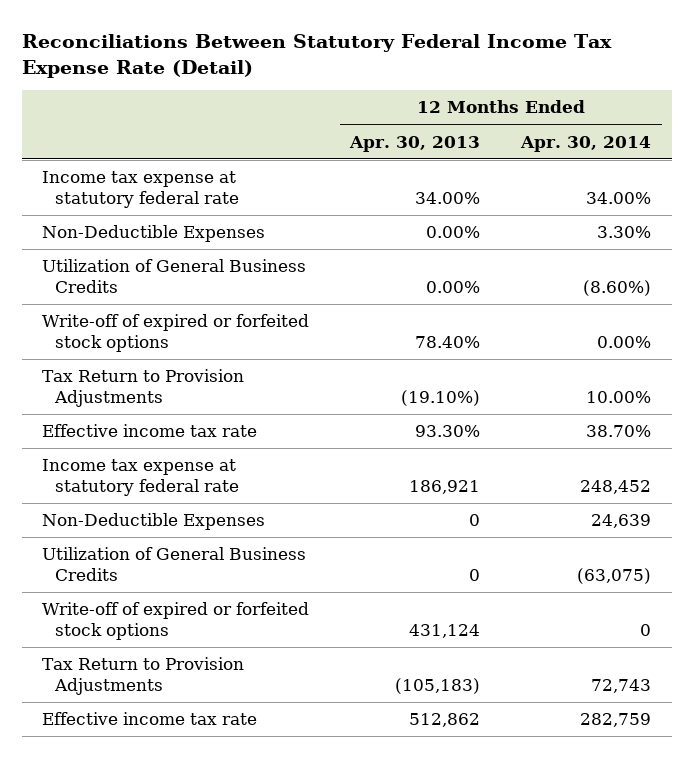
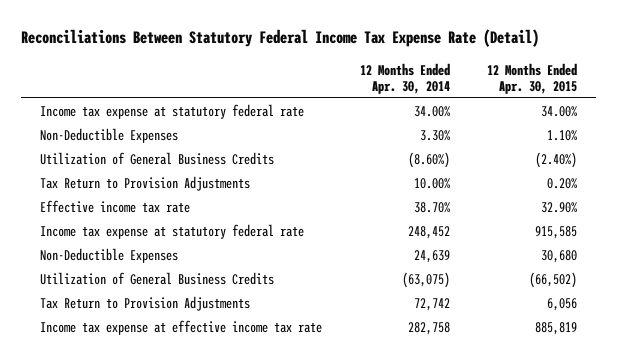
[349,135,481,152] Apr. 30, 2013 -> none
none -> [486,62,577,94] 12 Months Ended Apr. 30, 2015
[42,314,310,353] Write-off of expired or forfeited stock options -> none
[42,602,310,641] Write-off of expired or forfeited stock options -> none
[591,679,652,694] 72,743 -> [413,297,450,311] 72,742
[42,712,258,726] Effective income tax rate -> [40,319,323,335] Income tax expense at effective income tax rate
[580,713,652,728] 282,759 -> [407,321,450,335] 282,758

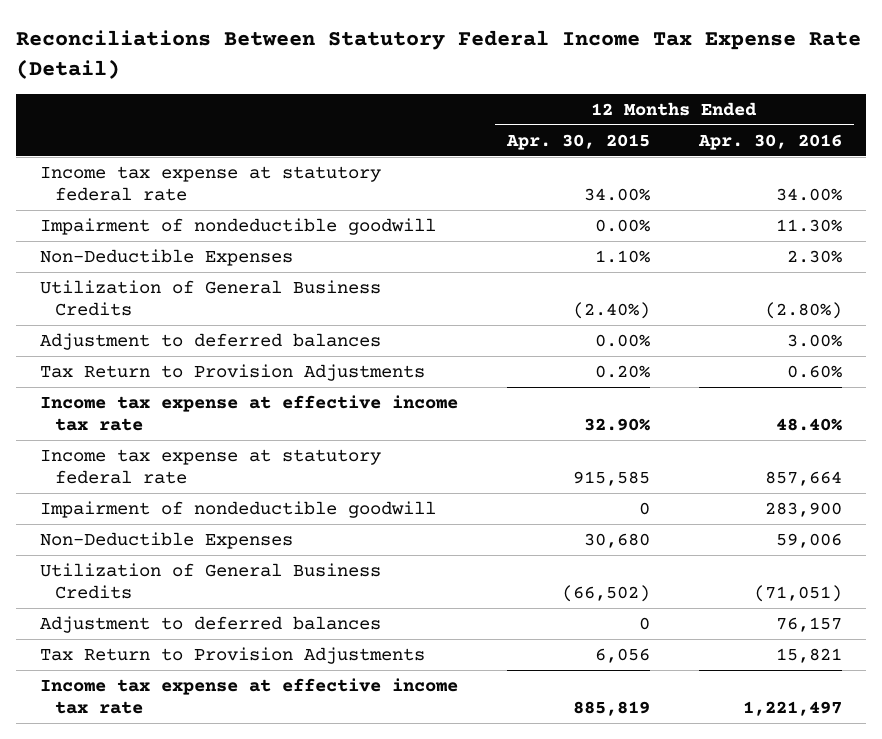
[359,62,450,94] 12 Months Ended Apr. 30, 2014 -> none
none -> [697,133,842,150] Apr. 30, 2016
none -> [40,217,437,235] Impairment of nondeductible goodwill
none -> [40,332,382,350] Adjustment to deferred balances
[40,199,191,213] Effective income tax rate -> [40,394,459,431] Income tax expense at effective income tax rate
none -> [40,500,437,518] Impairment of nondeductible goodwill
none -> [40,615,382,633] Adjustment to deferred balances

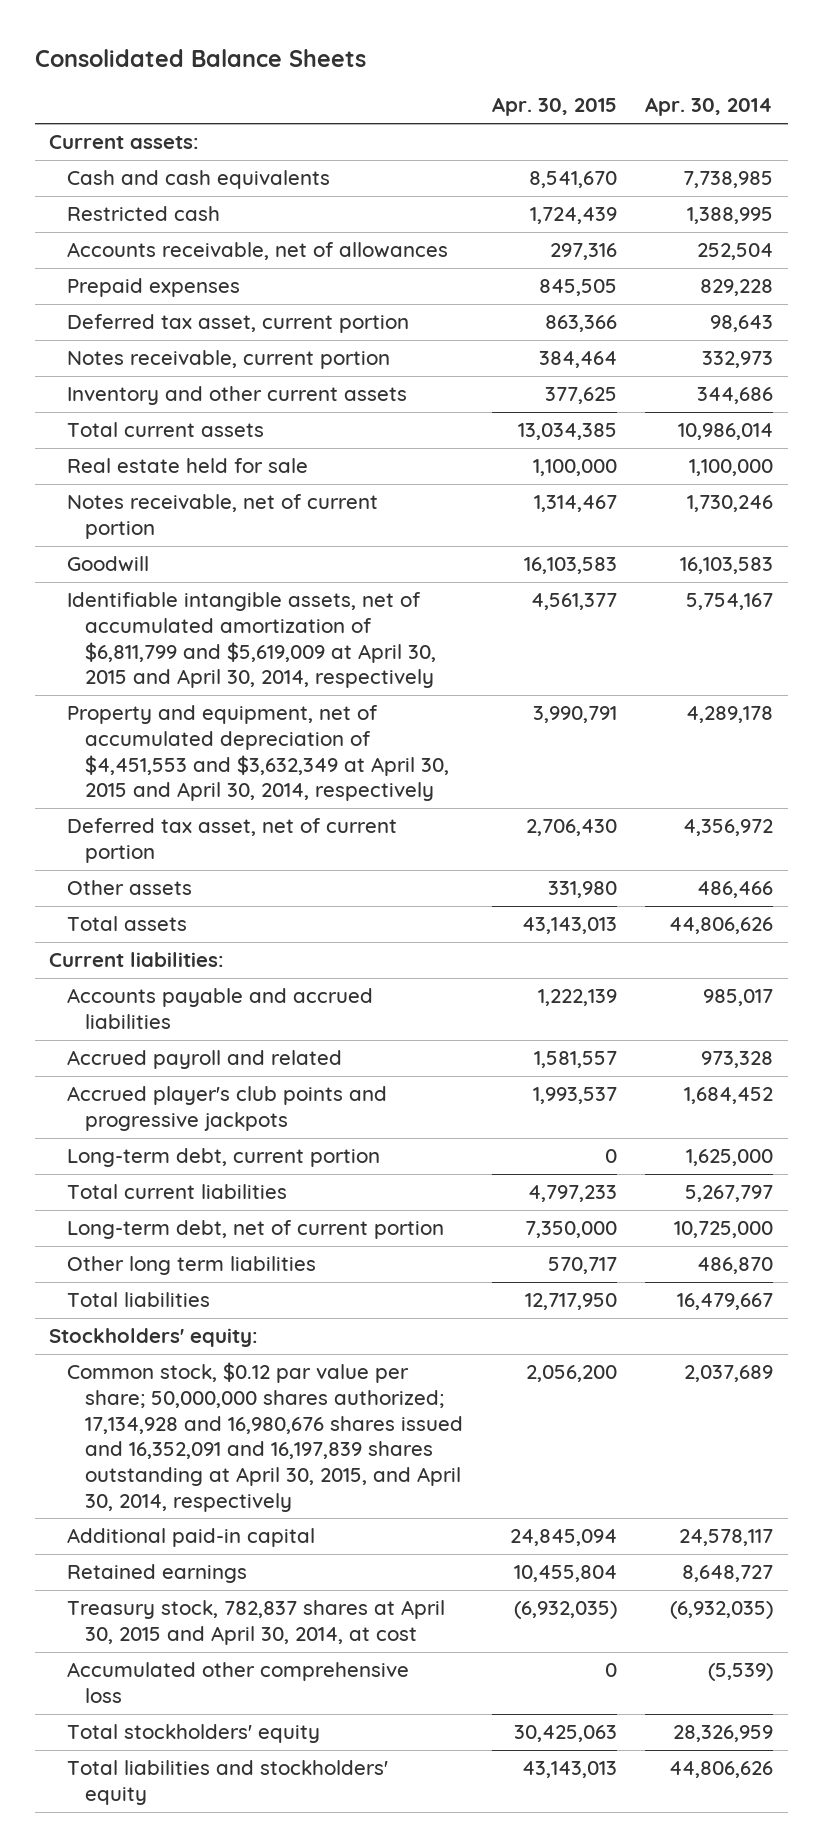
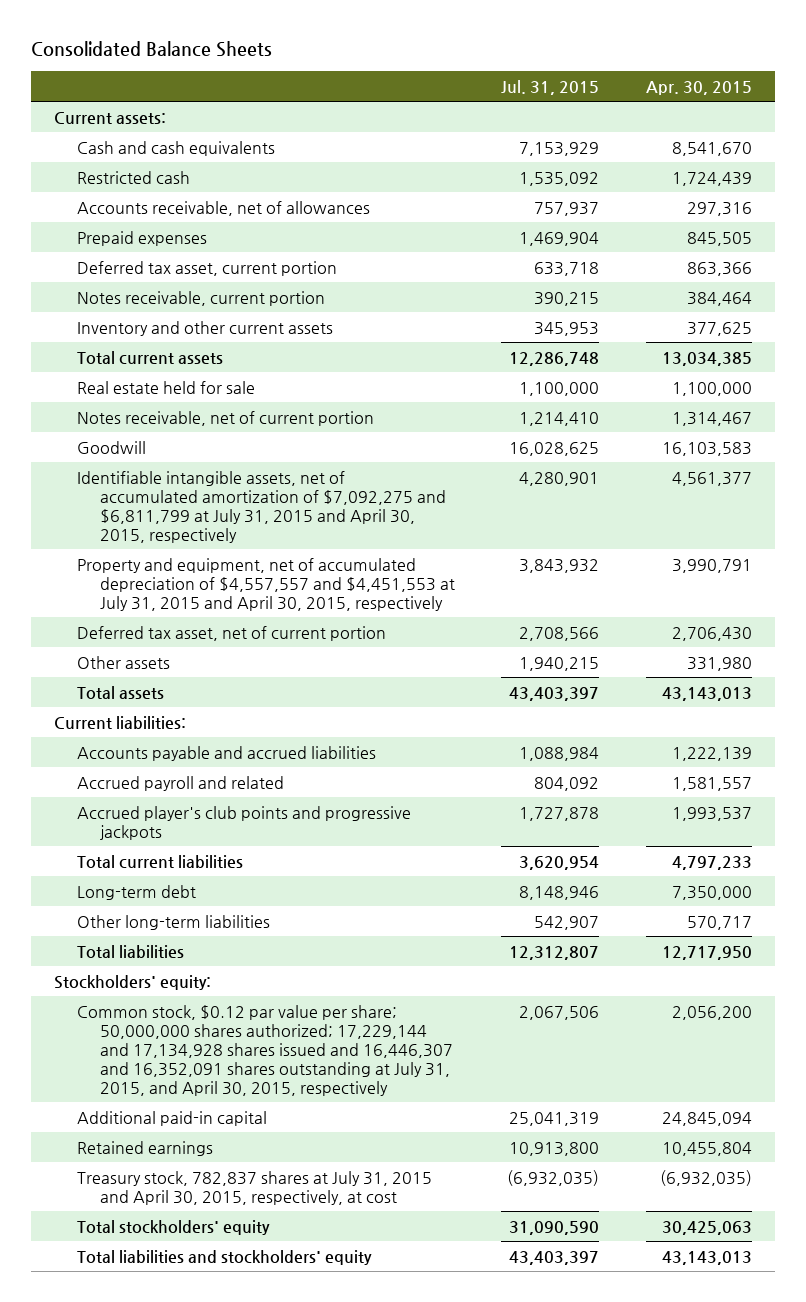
[645,97,774,117] Apr. 30, 2014 -> none
none -> [501,79,600,95] Jul. 31, 2015
[67,592,437,689] Identifiable intangible assets, net of accumulated amortization of $6,811,799 and $5,619,009 at April 30, 2015 and April 30, 2014, respectively -> [77,470,447,543] Identifiable intangible assets, net of accumulated amortization of $7,092,275 and $6,811,799 at July 31, 2015 and April 30, 2015, respectively
[67,705,450,802] Property and equipment, net of accumulated depreciation of $4,451,553 and $3,632,349 at April 30, 2015 and April 30, 2014, respectively -> [77,557,456,611] Property and equipment, net of accumulated depreciation of $4,557,557 and $4,451,553 at July 31, 2015 and April 30, 2015, respectively
[67,1148,381,1168] Long-term debt, current portion -> none
[67,1220,445,1240] Long-term debt, net of current portion -> [77,884,197,900] Long-term debt
[67,1256,317,1276] Other long term liabilities -> [77,914,271,930] Other long-term liabilities
[67,1362,464,1512] Common stock, $0.12 par value per share; 50,000,000 shares authorized; 17,134,928 and 16,980,676 shares issued and 16,352,091 and 16,197,839 shares outstanding at April 30, 2015, and April 30, 2014, respectively -> [77,1004,454,1096] Common stock, $0.12 par value per share; 50,000,000 shares authorized; 17,229,144 and 17,134,928 shares issued and 16,446,307 and 16,352,091 shares outstanding at July 31, 2015, and April 30, 2015, respectively
[67,1662,410,1703] Accumulated other comprehensive loss -> none
[67,1600,446,1645] Treasury stock, 782,837 shares at April 30, 2015 and April 30, 2014, at cost -> [77,1170,433,1205] Treasury stock, 782,837 shares at July 31, 2015 and April 30, 2015, respectively, at cost

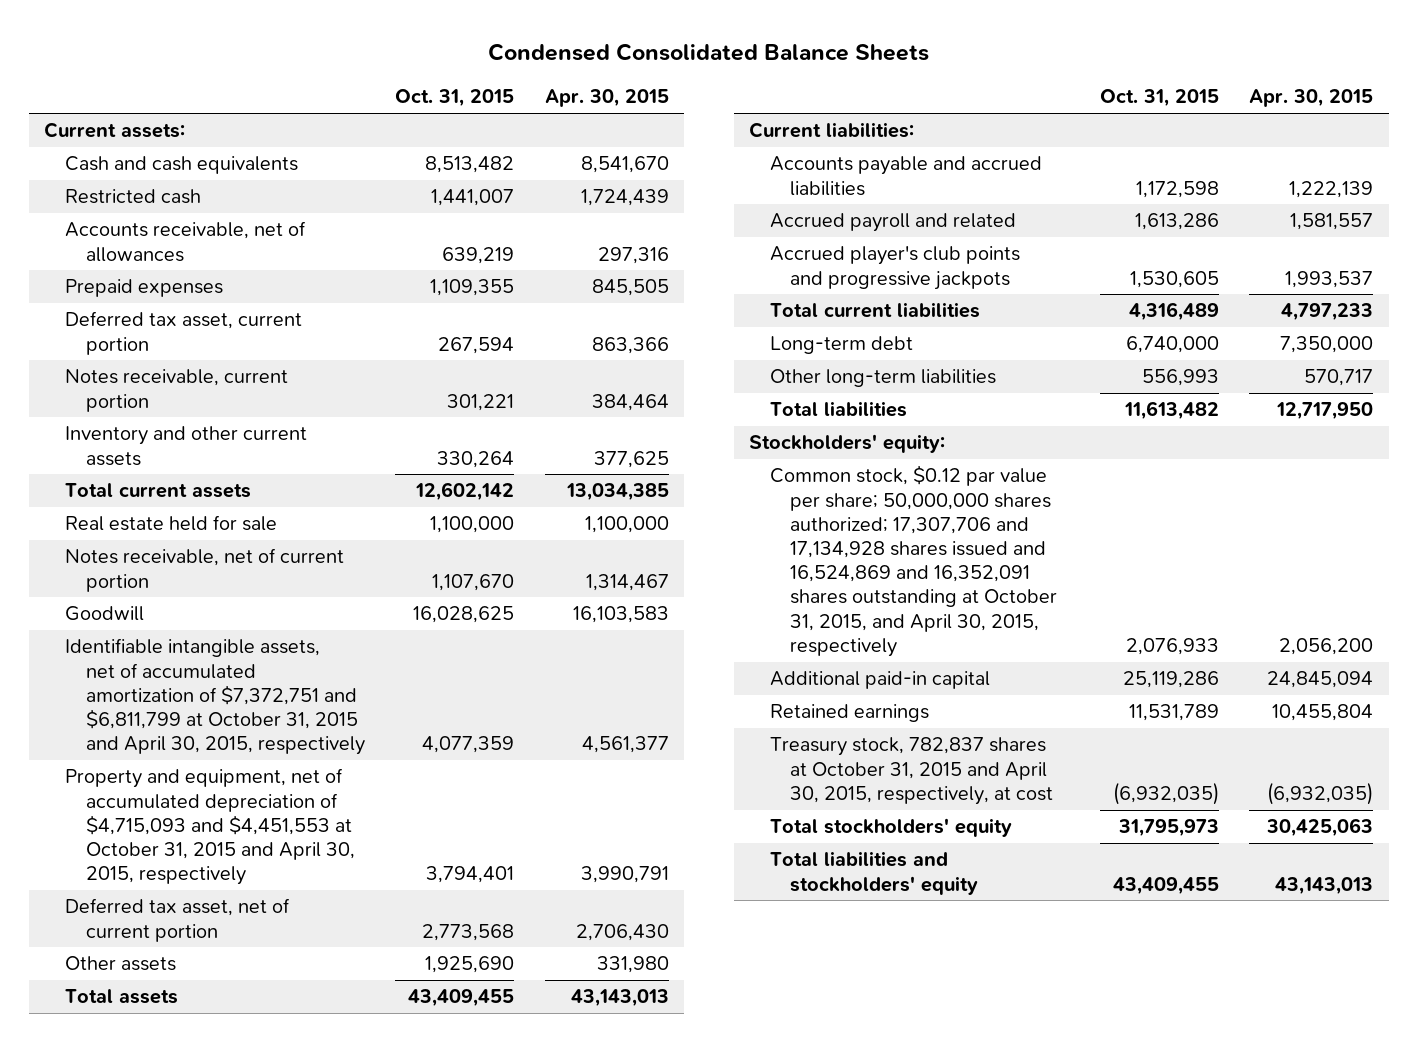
[31,41,273,58] Consolidated Balance Sheets -> [487,43,929,62] Condensed Consolidated Balance Sheets
[501,79,600,95] Jul. 31, 2015 -> none
none -> [395,89,515,108] Oct. 31, 2015
[77,470,447,543] Identifiable intangible assets, net of accumulated amortization of $7,092,275 and $6,811,799 at July 31, 2015 and April 30, 2015, respectively -> [65,638,365,756] Identifiable intangible assets, net of accumulated amortization of $7,372,751 and $6,811,799 at October 31, 2015 and April 30, 2015, respectively
[77,557,456,611] Property and equipment, net of accumulated depreciation of $4,557,557 and $4,451,553 at July 31, 2015 and April 30, 2015, respectively -> [65,768,355,886] Property and equipment, net of accumulated depreciation of $4,715,093 and $4,451,553 at October 31, 2015 and April 30, 2015, respectively
[77,1004,454,1096] Common stock, $0.12 par value per share; 50,000,000 shares authorized; 17,229,144 and 17,134,928 shares issued and 16,446,307 and 16,352,091 shares outstanding at July 31, 2015, and April 30, 2015, respectively -> [769,465,1058,657] Common stock, $0.12 par value per share; 50,000,000 shares authorized; 17,307,706 and 17,134,928 shares issued and 16,524,869 and 16,352,091 shares outstanding at October 31, 2015, and April 30, 2015, respectively
[77,1170,433,1205] Treasury stock, 782,837 shares at July 31, 2015 and April 30, 2015, respectively, at cost -> [769,737,1054,805] Treasury stock, 782,837 shares at October 31, 2015 and April 30, 2015, respectively, at cost

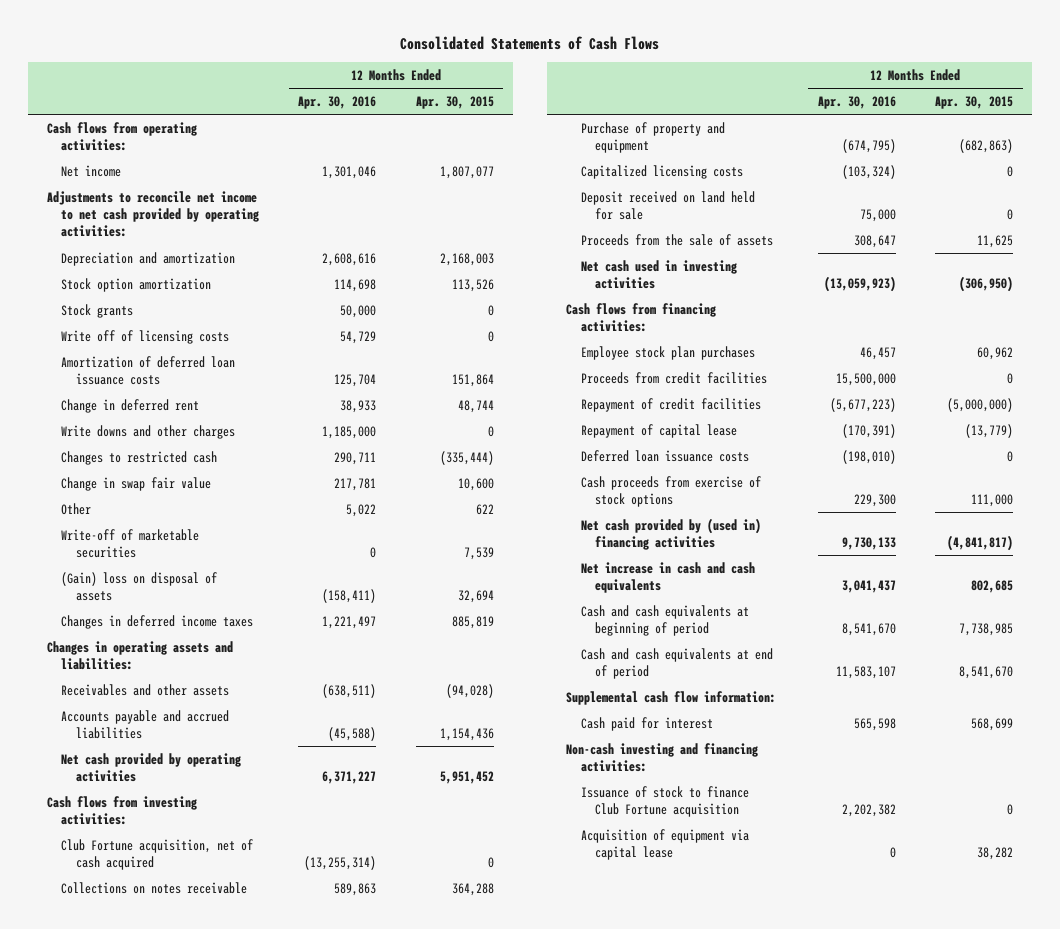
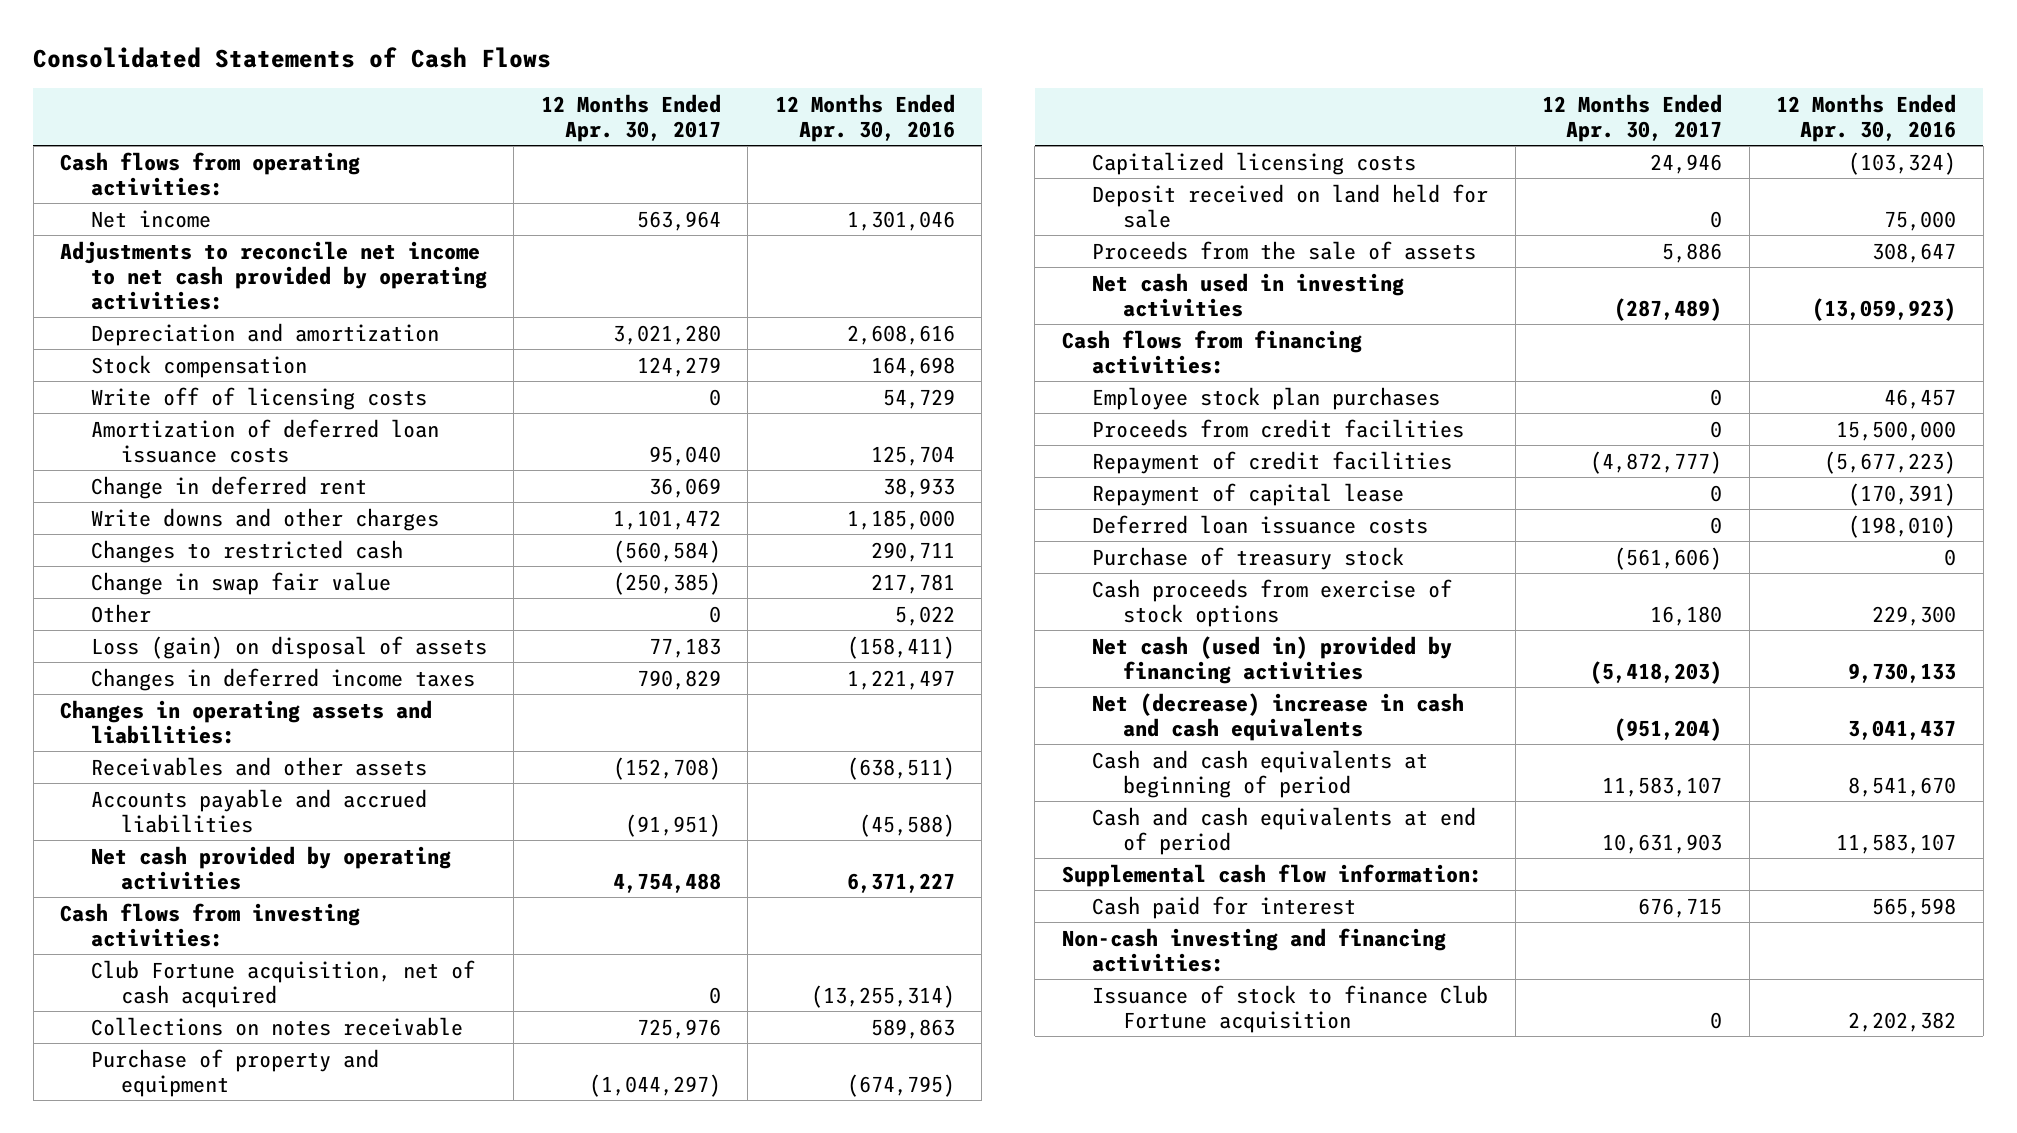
[415,95,494,109] Apr. 30, 2015 -> none
none -> [540,93,721,142] 12 Months Ended Apr. 30, 2017
[61,277,212,292] Stock option amortization -> none
[61,303,134,318] Stock grants -> none
none -> [90,354,307,378] Stock compensation
[61,528,200,559] Write-off of marketable securities -> none
[61,571,218,602] (Gain) loss on disposal of assets -> [90,635,487,659] Loss (gain) on disposal of assets
none -> [1092,546,1405,570] Purchase of treasury stock
[580,517,761,551] Net cash provided by (used in) financing activities -> [1092,635,1453,684] Net cash (used in) provided by financing activities
[580,561,755,594] Net increase in cash and cash equivalents -> [1092,692,1465,741] Net (decrease) increase in cash and cash equivalents
[580,828,749,861] Acquisition of equipment via capital lease -> none

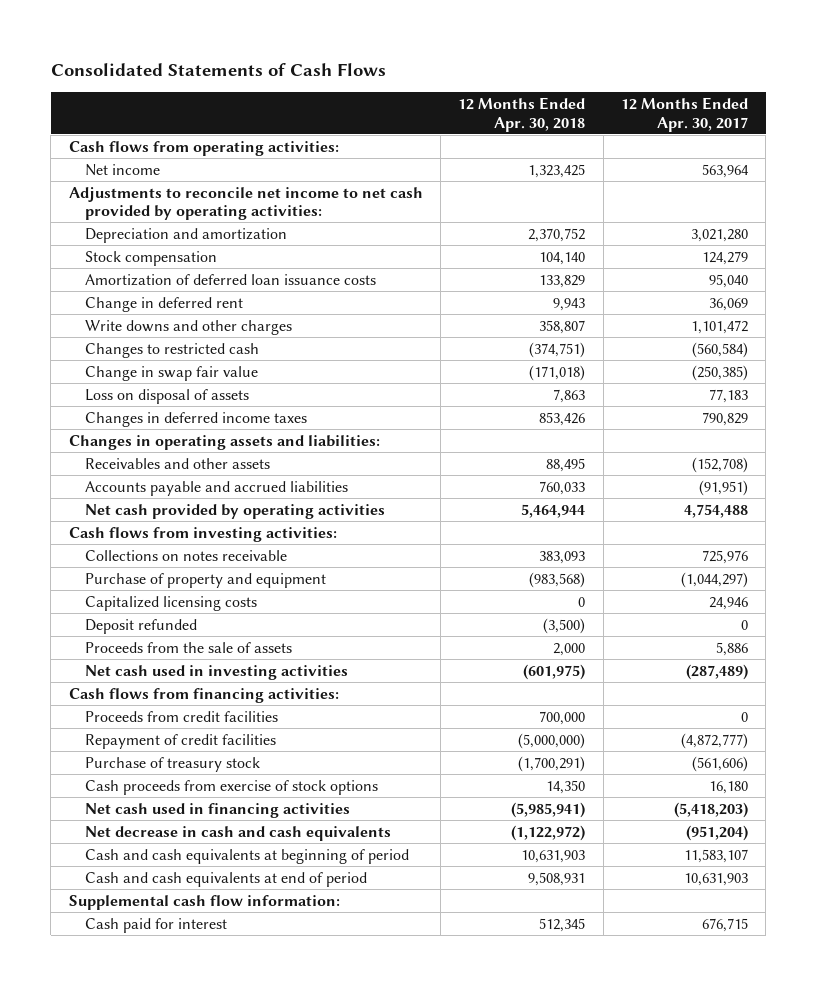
[774,93,955,142] 12 Months Ended Apr. 30, 2016 -> none
none -> [458,96,586,132] 12 Months Ended Apr. 30, 2018
[90,386,427,410] Write off of licensing costs -> none
[90,603,151,623] Other -> none
[90,635,487,659] Loss (gain) on disposal of assets -> [84,388,249,404] Loss on disposal of assets
[90,959,475,1008] Club Fortune acquisition, net of cash acquired -> none
[1092,183,1489,228] Deposit received on land held for sale -> none
none -> [84,618,197,634] Deposit refunded
[1092,386,1441,410] Employee stock plan purchases -> none
[1092,482,1405,506] Repayment of capital lease -> none
[1092,514,1429,534] Deferred loan issuance costs -> none
[1092,635,1453,684] Net cash (used in) provided by financing activities -> [84,802,350,818] Net cash used in financing activities
[1092,692,1465,741] Net (decrease) increase in cash and cash equivalents -> [84,825,391,841] Net decrease in cash and cash equivalents
[1061,927,1446,972] Non-cash investing and financing activities: -> none
[1092,984,1489,1033] Issuance of stock to finance Club Fortune acquisition -> none

